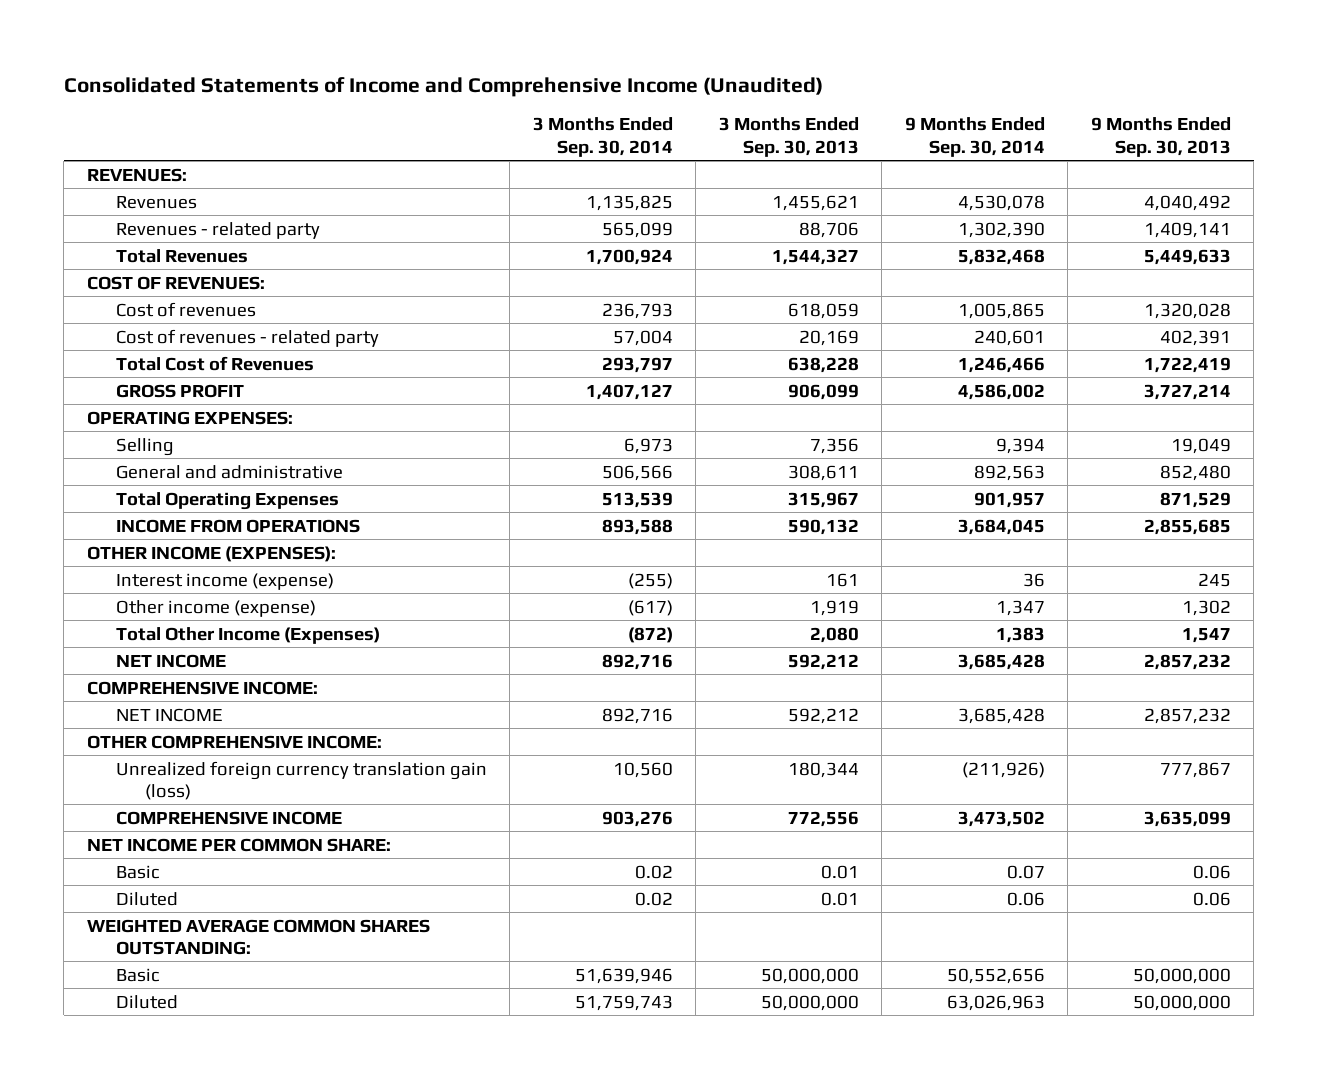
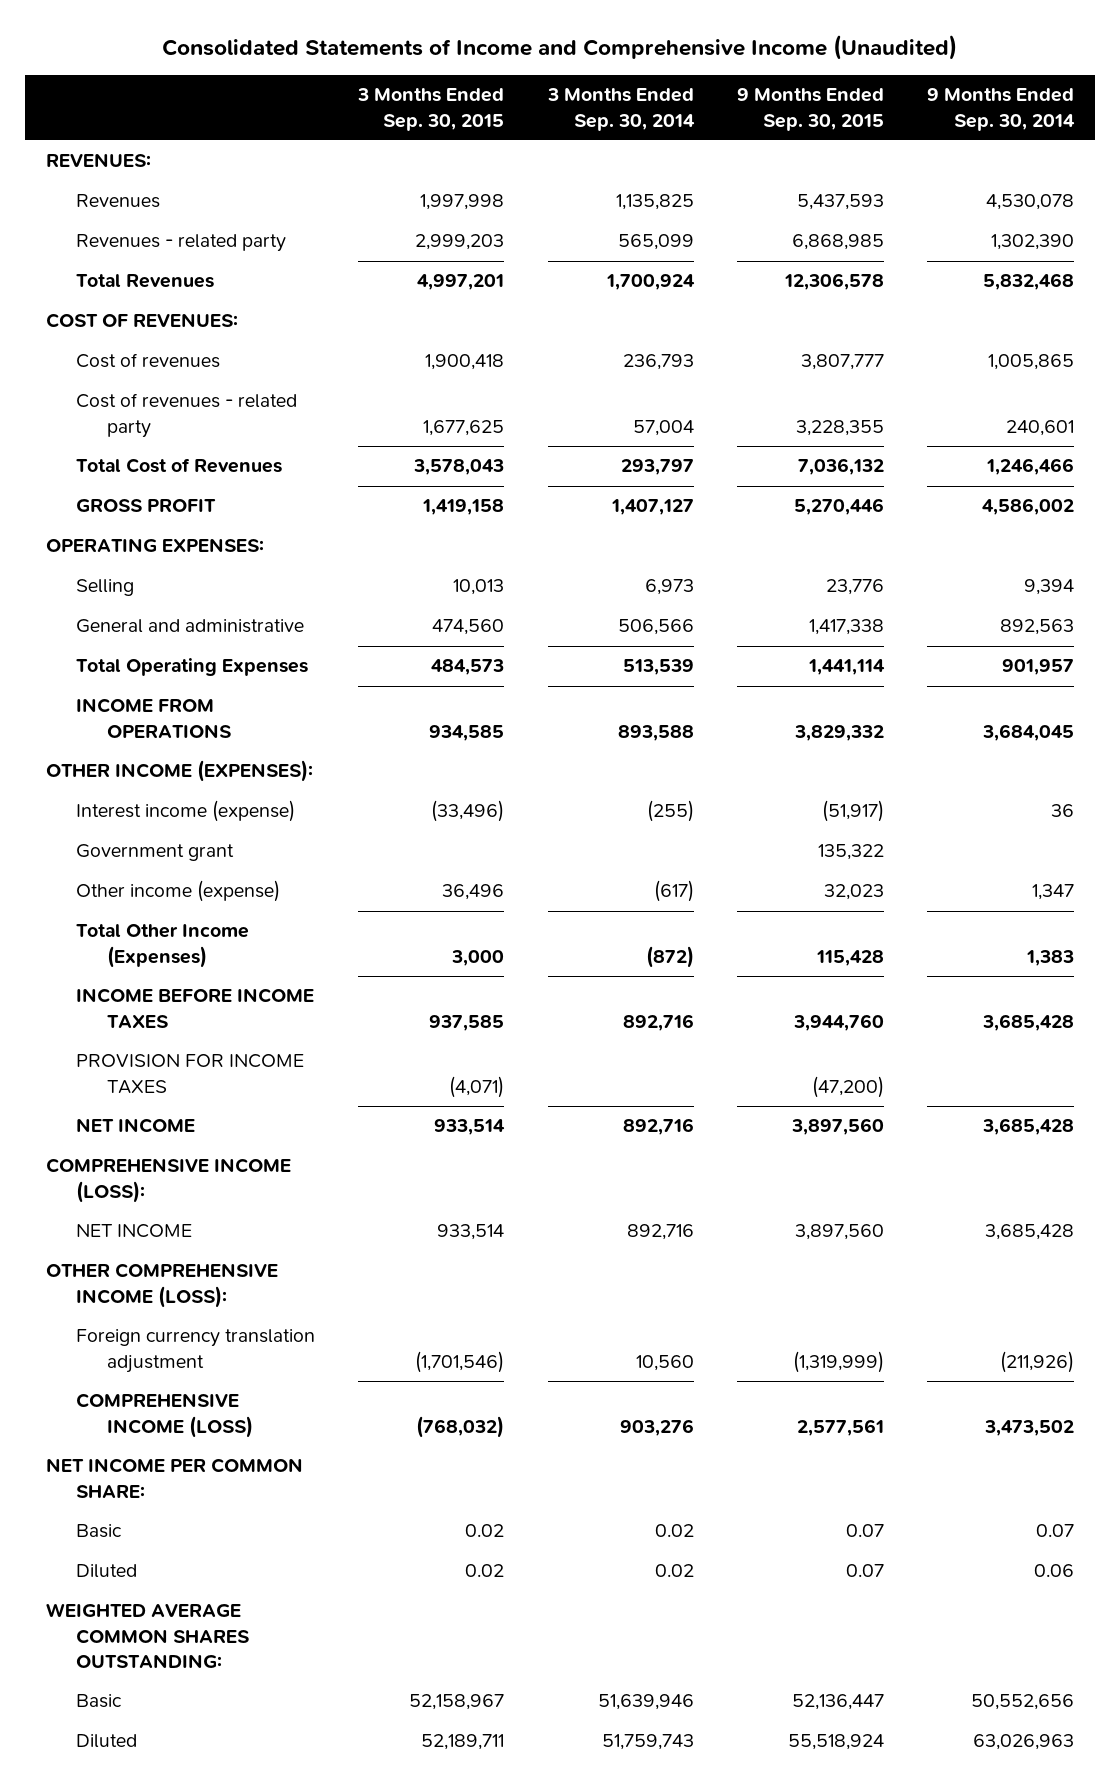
[718,117,859,157] 3 Months Ended Sep. 30, 2013 -> none
[1090,117,1231,157] 9 Months Ended Sep. 30, 2013 -> none
none -> [357,88,505,131] 3 Months Ended Sep. 30, 2015
none -> [736,88,884,131] 9 Months Ended Sep. 30, 2015
none -> [76,844,235,862] Government grant
none -> [76,988,315,1028] INCOME BEFORE INCOME TAXES
none -> [76,1054,305,1094] PROVISION FOR INCOME TAXES
[86,680,318,695] COMPREHENSIVE INCOME: -> [46,1158,292,1203] COMPREHENSIVE INCOME (LOSS):
[86,734,382,749] OTHER COMPREHENSIVE INCOME: -> [46,1263,279,1308] OTHER COMPREHENSIVE INCOME (LOSS):
[115,760,487,800] Unrealized foreign currency translation gain (loss) -> [76,1329,316,1373] Foreign currency translation adjustment
[115,810,342,825] COMPREHENSIVE INCOME -> [76,1393,253,1438] COMPREHENSIVE INCOME (LOSS)

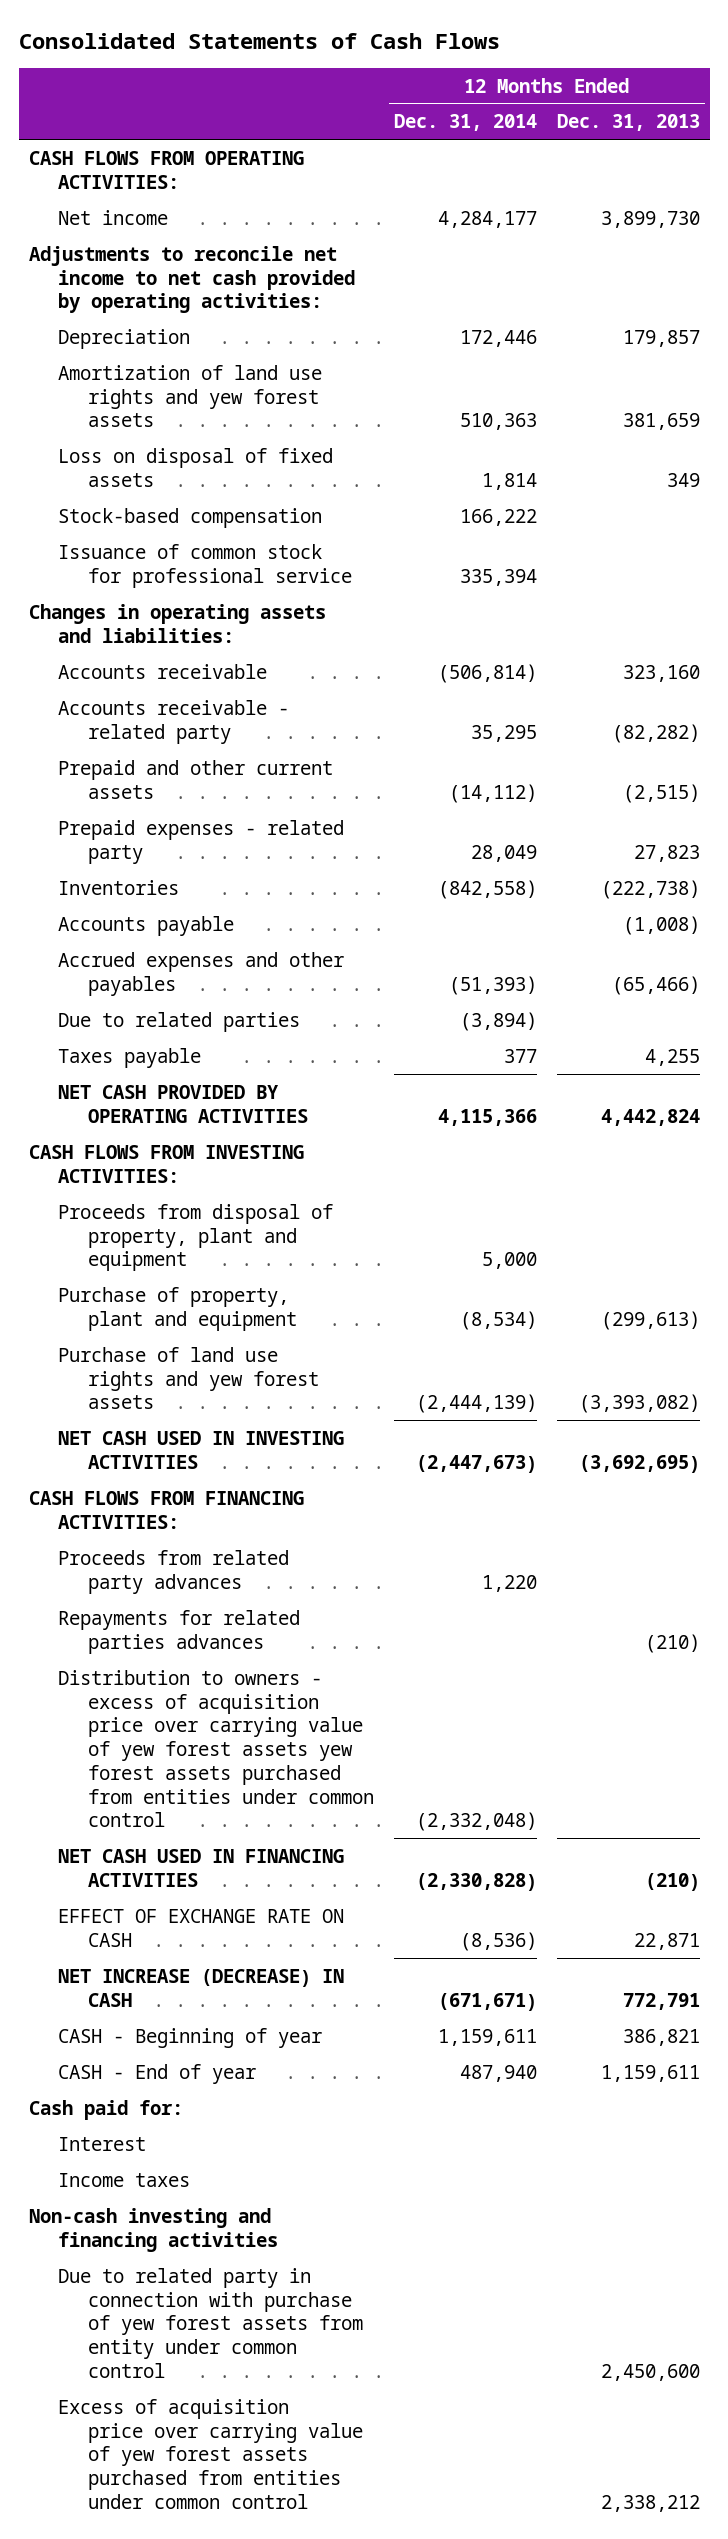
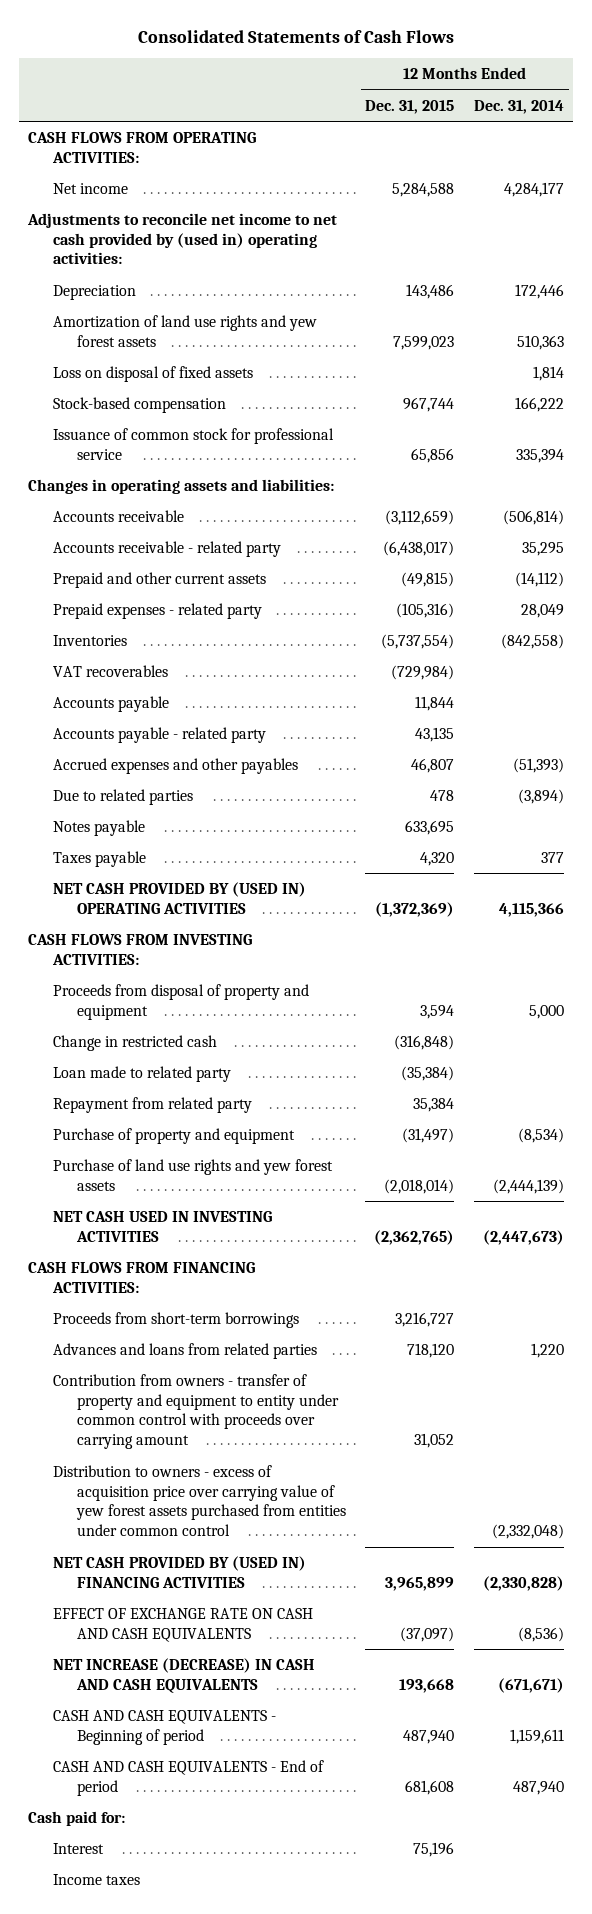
[556,114,700,132] Dec. 31, 2013 -> none
none -> [365,99,455,114] Dec. 31, 2015
[28,245,356,314] Adjustments to reconcile net income to net cash provided by operating activities: -> [27,212,338,265] Adjustments to reconcile net income to net cash provided by (used in) operating activities:
none -> [52,664,168,677] VAT recoverables
none -> [52,726,266,743] Accounts payable - related party
none -> [52,819,145,836] Notes payable
[58,1084,308,1123] NET CASH PROVIDED BY OPERATING ACTIVITIES -> [52,881,306,914] NET CASH PROVIDED BY (USED IN) OPERATING ACTIVITIES
[58,1203,334,1272] Proceeds from disposal of property, plant and equipment -> [52,983,309,1020] Proceeds from disposal of property and equipment
none -> [52,1034,217,1051] Change in restricted cash
none -> [52,1065,231,1082] Loan made to related party
none -> [52,1096,252,1113] Repayment from related party
[58,1286,297,1331] Purchase of property, plant and equipment -> [52,1127,295,1144] Purchase of property and equipment
[58,1609,301,1654] Repayments for related parties advances -> none
none -> [52,1311,299,1328] Proceeds from short-term borrowings
[58,1549,290,1594] Proceeds from related party advances -> [52,1342,317,1359] Advances and loans from related parties
none -> [52,1373,340,1450] Contribution from owners - transfer of property and equipment to entity under common control with proceeds over carrying amount
[58,1669,374,1828] Distribution to owners - excess of acquisition price over carrying value of yew forest assets yew forest assets purchased from entities under common control -> [52,1464,347,1537] Distribution to owners - excess of acquisition price over carrying value of yew forest assets purchased from entities under common control
[58,1848,345,1887] NET CASH USED IN FINANCING ACTIVITIES -> [52,1555,306,1588] NET CASH PROVIDED BY (USED IN) FINANCING ACTIVITIES
[58,1908,345,1947] EFFECT OF EXCHANGE RATE ON CASH -> [52,1607,313,1642] EFFECT OF EXCHANGE RATE ON CASH AND CASH EQUIVALENTS
[58,1968,345,2007] NET INCREASE (DECREASE) IN CASH -> [52,1657,315,1693] NET INCREASE (DECREASE) IN CASH AND CASH EQUIVALENTS
[58,2027,323,2048] CASH - Beginning of year -> [52,1709,276,1745] CASH AND CASH EQUIVALENTS - Beginning of period
[58,2063,257,2084] CASH - End of year -> [52,1759,324,1796] CASH AND CASH EQUIVALENTS - End of period
[28,2207,279,2252] Non-cash investing and financing activities -> none
[58,2267,363,2378] Due to related party in connection with purchase of yew forest assets from entity under common control -> none
[58,2398,363,2509] Excess of acquisition price over carrying value of yew forest assets purchased from entities under common control -> none

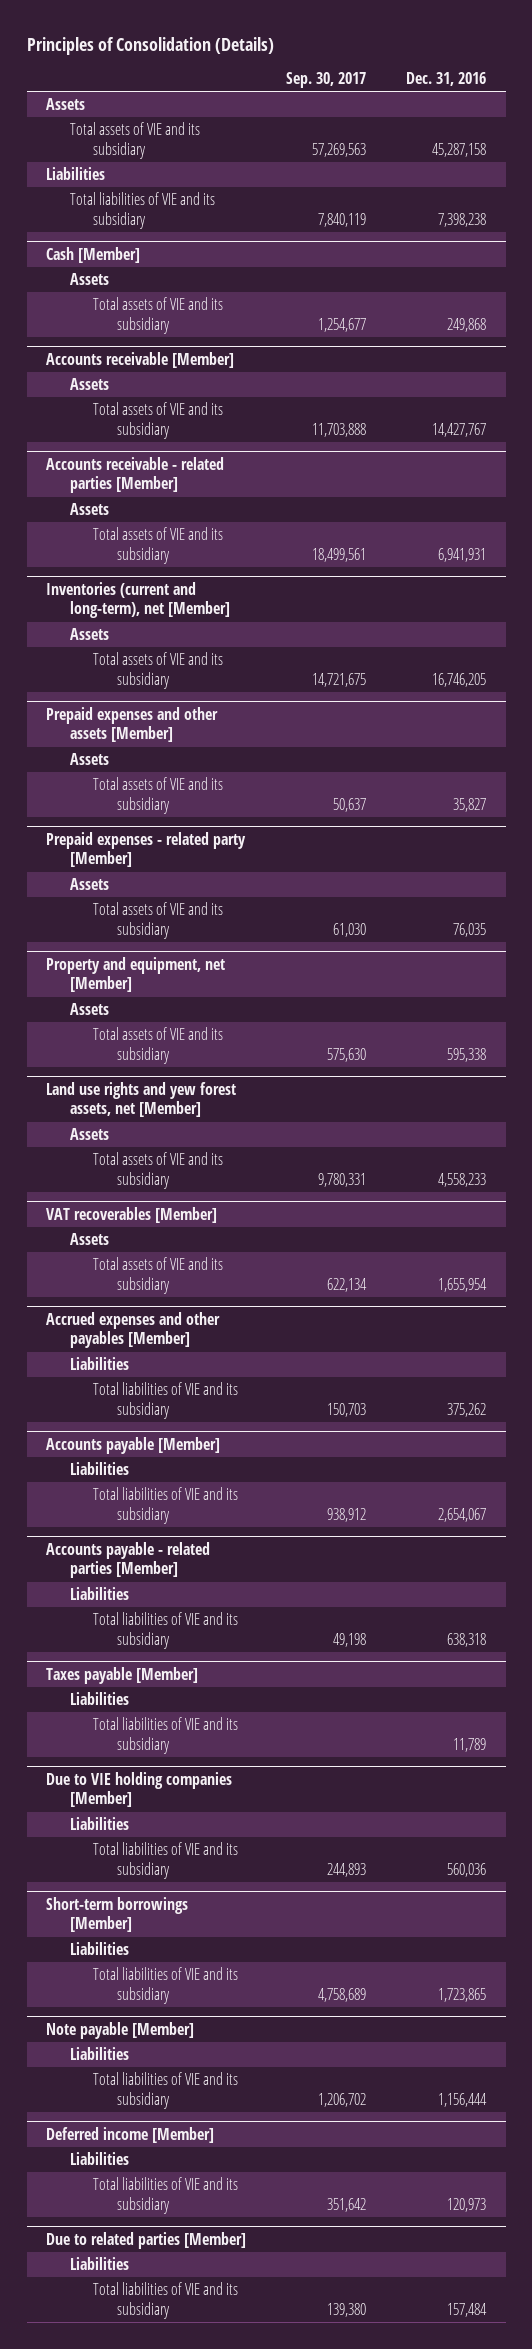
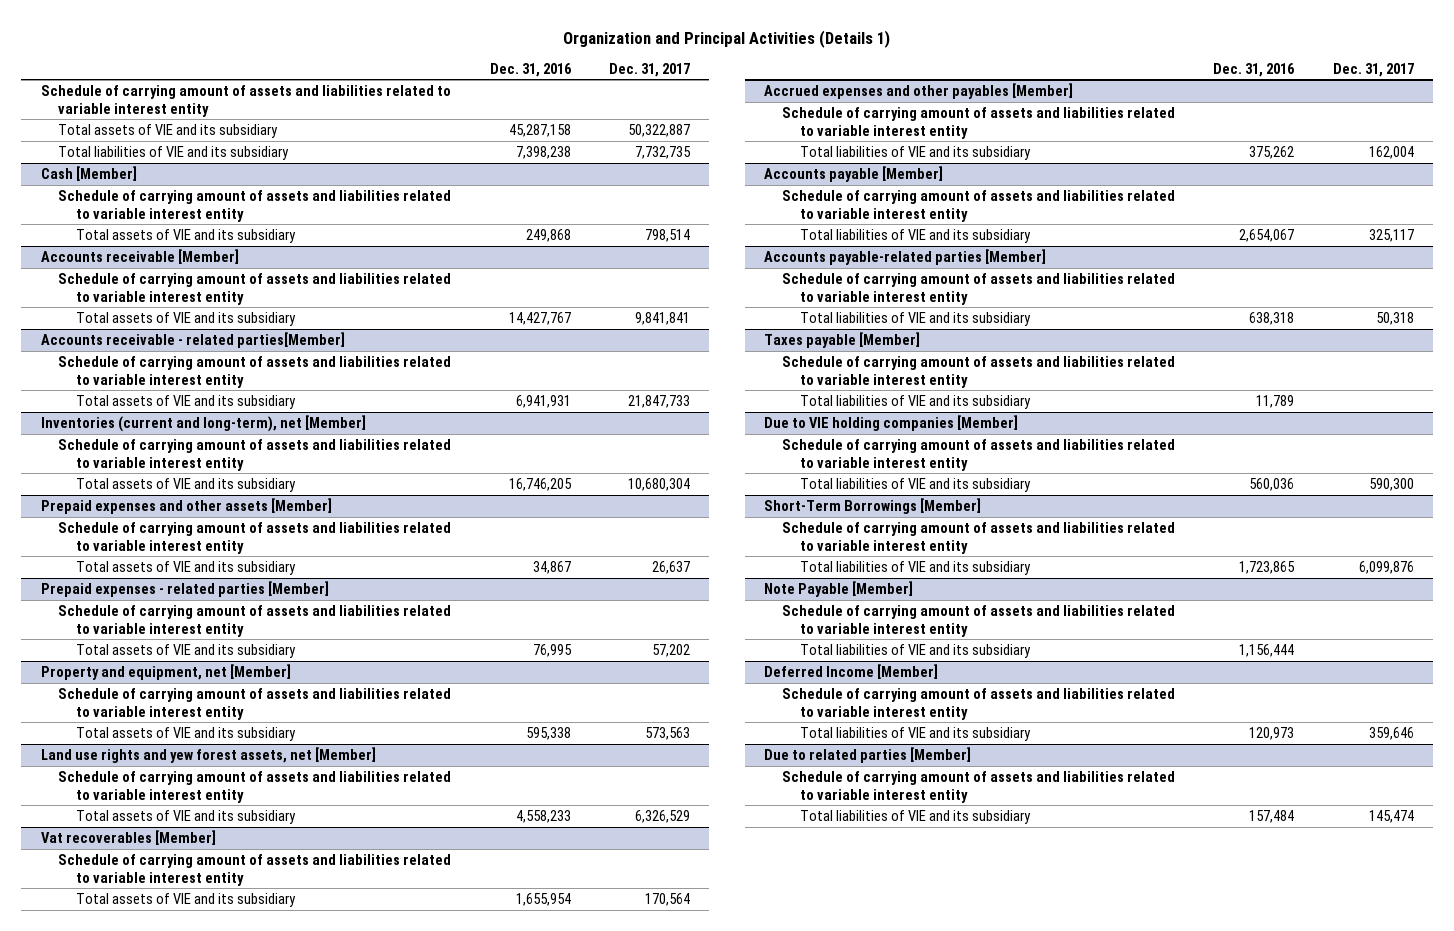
[26,36,274,55] Principles of Consolidation (Details) -> [563,29,891,48] Organization and Principal Activities (Details 1)
[286,72,367,89] Sep. 30, 2017 -> none
none -> [609,62,691,77] Dec. 31, 2017
[46,98,86,111] Assets -> none
none -> [40,84,451,117] Schedule of carrying amount of assets and liabilities related to variable interest entity
[46,167,106,181] Liabilities -> none
[69,273,109,286] Assets -> none
none -> [58,189,452,222] Schedule of carrying amount of assets and liabilities related to variable interest entity
[69,378,109,391] Assets -> none
none -> [58,272,452,305] Schedule of carrying amount of assets and liabilities related to variable interest entity
[69,503,109,516] Assets -> none
[46,456,225,494] Accounts receivable - related parties [Member] -> [40,331,345,348] Accounts receivable - related parties[Member]
none -> [58,355,452,388] Schedule of carrying amount of assets and liabilities related to variable interest entity
[69,628,109,641] Assets -> none
none -> [58,438,452,471] Schedule of carrying amount of assets and liabilities related to variable interest entity
[69,753,109,766] Assets -> none
[69,878,109,891] Assets -> none
none -> [58,521,452,554] Schedule of carrying amount of assets and liabilities related to variable interest entity
[452,797,486,812] 35,827 -> [532,560,571,574] 34,867
[46,831,247,868] Prepaid expenses - related party [Member] -> [40,580,329,597] Prepaid expenses - related parties [Member]
none -> [58,604,452,637] Schedule of carrying amount of assets and liabilities related to variable interest entity
[452,922,486,937] 76,035 -> [532,643,572,657] 76,995
[69,1003,109,1016] Assets -> none
none -> [58,687,452,720] Schedule of carrying amount of assets and liabilities related to variable interest entity
[69,1128,109,1141] Assets -> none
none -> [58,770,452,803] Schedule of carrying amount of assets and liabilities related to variable interest entity
[69,1233,109,1246] Assets -> none
[46,1206,218,1223] VAT recoverables [Member] -> [40,829,216,845] Vat recoverables [Member]
none -> [58,853,452,886] Schedule of carrying amount of assets and liabilities related to variable interest entity
[69,1357,129,1371] Liabilities -> none
none -> [781,106,1175,139] Schedule of carrying amount of assets and liabilities related to variable interest entity
[69,1462,129,1476] Liabilities -> none
none -> [781,189,1175,222] Schedule of carrying amount of assets and liabilities related to variable interest entity
[69,1587,129,1601] Liabilities -> none
[46,1541,211,1579] Accounts payable - related parties [Member] -> [764,248,1047,265] Accounts payable-related parties [Member]
none -> [781,272,1175,305] Schedule of carrying amount of assets and liabilities related to variable interest entity
[69,1692,129,1706] Liabilities -> none
none -> [781,355,1175,388] Schedule of carrying amount of assets and liabilities related to variable interest entity
[69,1817,129,1831] Liabilities -> none
none -> [781,438,1175,471] Schedule of carrying amount of assets and liabilities related to variable interest entity
[69,1942,129,1956] Liabilities -> none
[46,1896,189,1933] Short-term borrowings [Member] -> [764,497,982,514] Short-Term Borrowings [Member]
none -> [781,521,1175,554] Schedule of carrying amount of assets and liabilities related to variable interest entity
[69,2047,129,2061] Liabilities -> none
[46,2021,195,2039] Note payable [Member] -> [764,580,914,597] Note Payable [Member]
none -> [781,604,1175,637] Schedule of carrying amount of assets and liabilities related to variable interest entity
[69,2152,129,2166] Liabilities -> none
[46,2126,215,2143] Deferred income [Member] -> [764,663,939,679] Deferred Income [Member]
none -> [781,687,1175,720] Schedule of carrying amount of assets and liabilities related to variable interest entity
[69,2257,129,2271] Liabilities -> none
none -> [781,770,1175,803] Schedule of carrying amount of assets and liabilities related to variable interest entity

